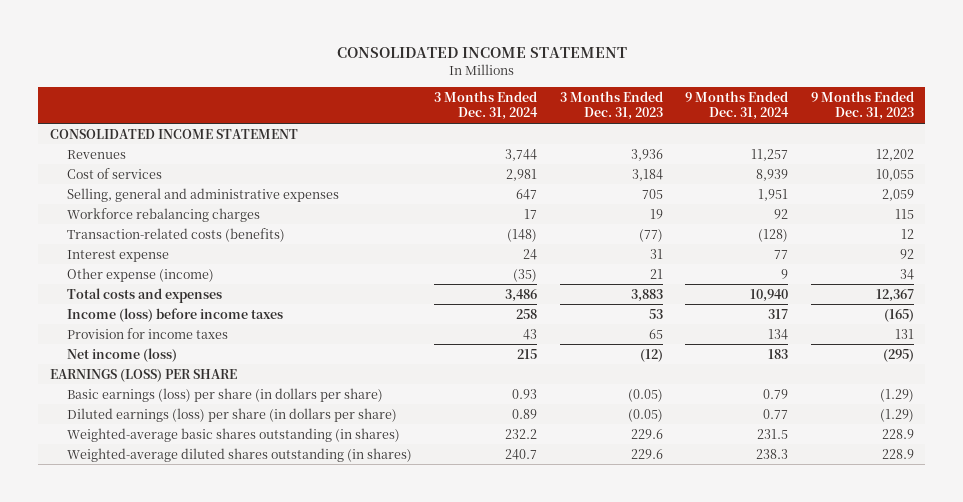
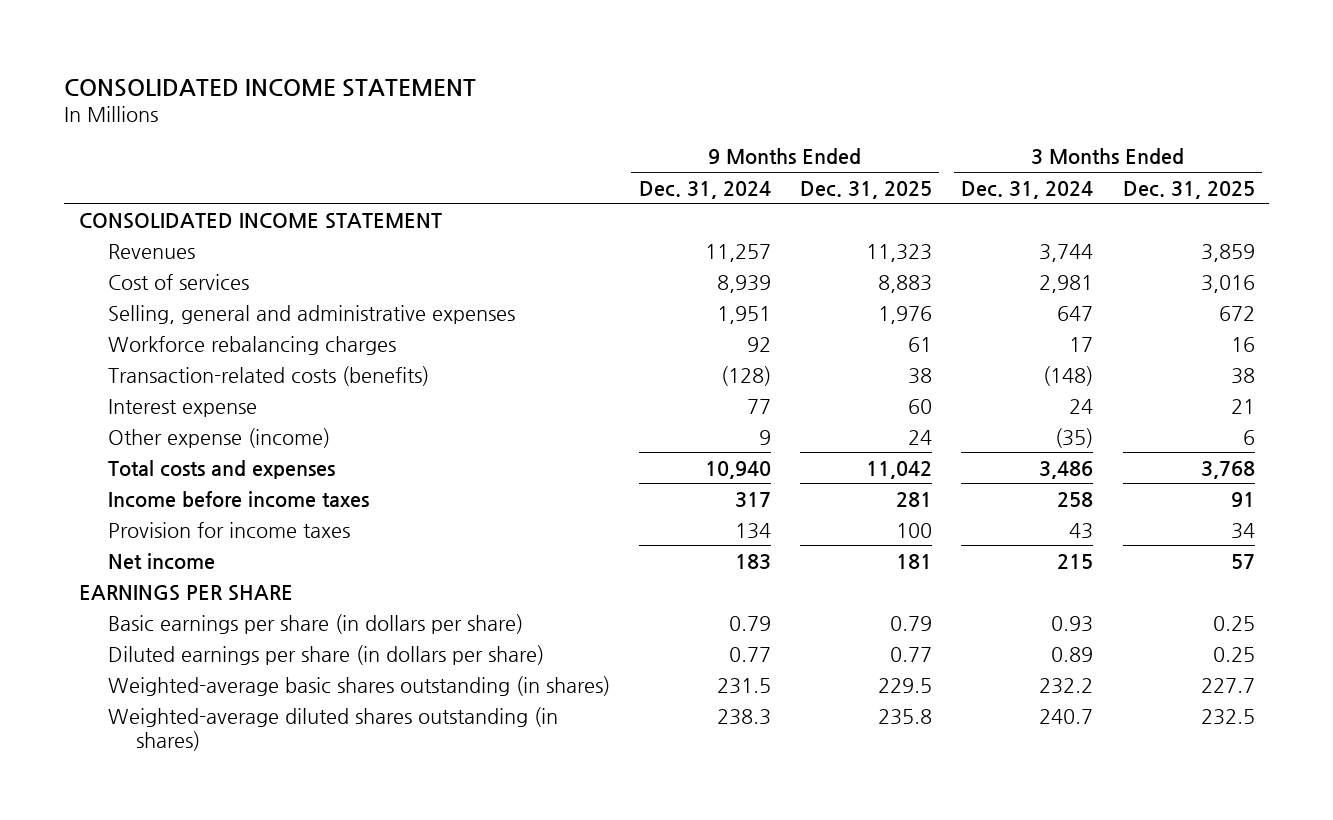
[559,90,663,121] 3 Months Ended Dec. 31, 2023 -> none
[810,90,914,121] 9 Months Ended Dec. 31, 2023 -> none
none -> [800,180,933,199] Dec. 31, 2025
none -> [1122,180,1255,199] Dec. 31, 2025
[66,307,283,322] Income (loss) before income taxes -> [107,490,369,508] Income before income taxes
[66,347,177,362] Net income (loss) -> [107,552,215,570] Net income
[49,368,237,382] EARNINGS (LOSS) PER SHARE -> [78,584,293,601] EARNINGS PER SHARE
[66,387,383,402] Basic earnings (loss) per share (in dollars per share) -> [107,613,523,634] Basic earnings per share (in dollars per share)
[66,407,397,422] Diluted earnings (loss) per share (in dollars per share) -> [107,644,544,665] Diluted earnings per share (in dollars per share)

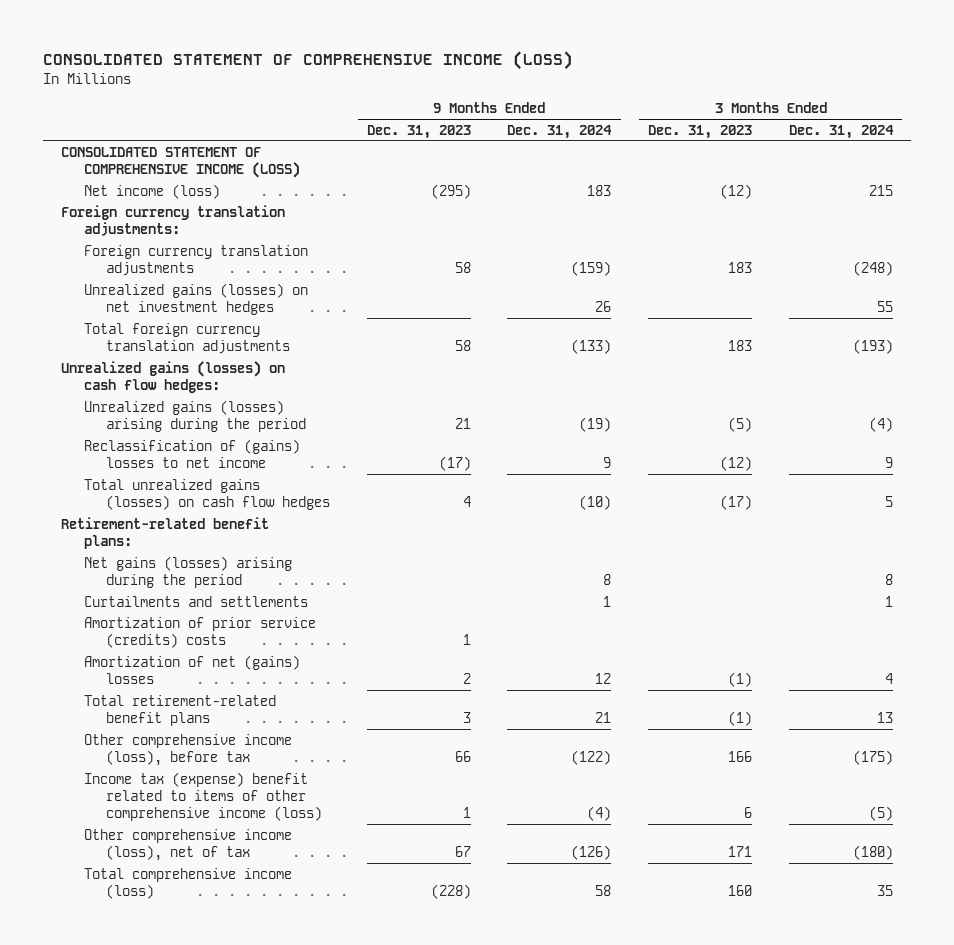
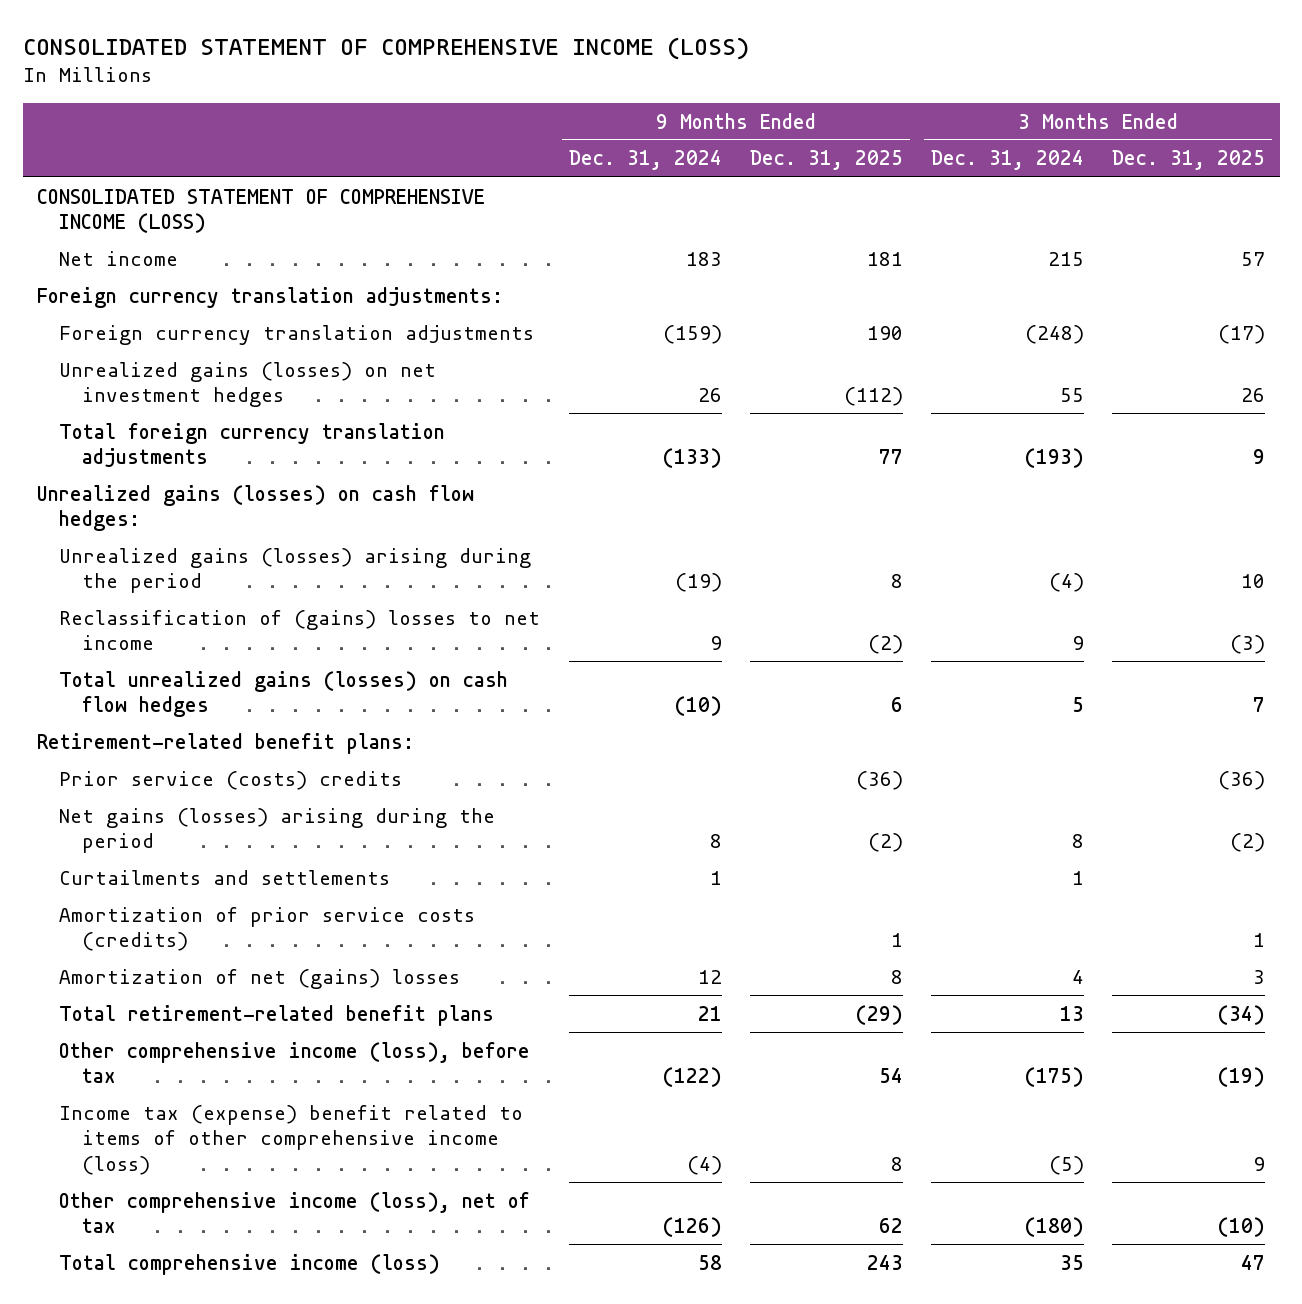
[366,124,471,139] Dec. 31, 2023 -> none
[648,124,753,139] Dec. 31, 2023 -> none
none -> [749,150,903,171] Dec. 31, 2025
none -> [1112,150,1266,171] Dec. 31, 2025
[83,183,220,199] Net income (loss) -> [59,250,179,266] Net income
none -> [59,770,403,790] Prior service (costs) credits
[83,616,316,648] Amortization of prior service (credits) costs -> [59,906,476,952] Amortization of prior service costs (credits)

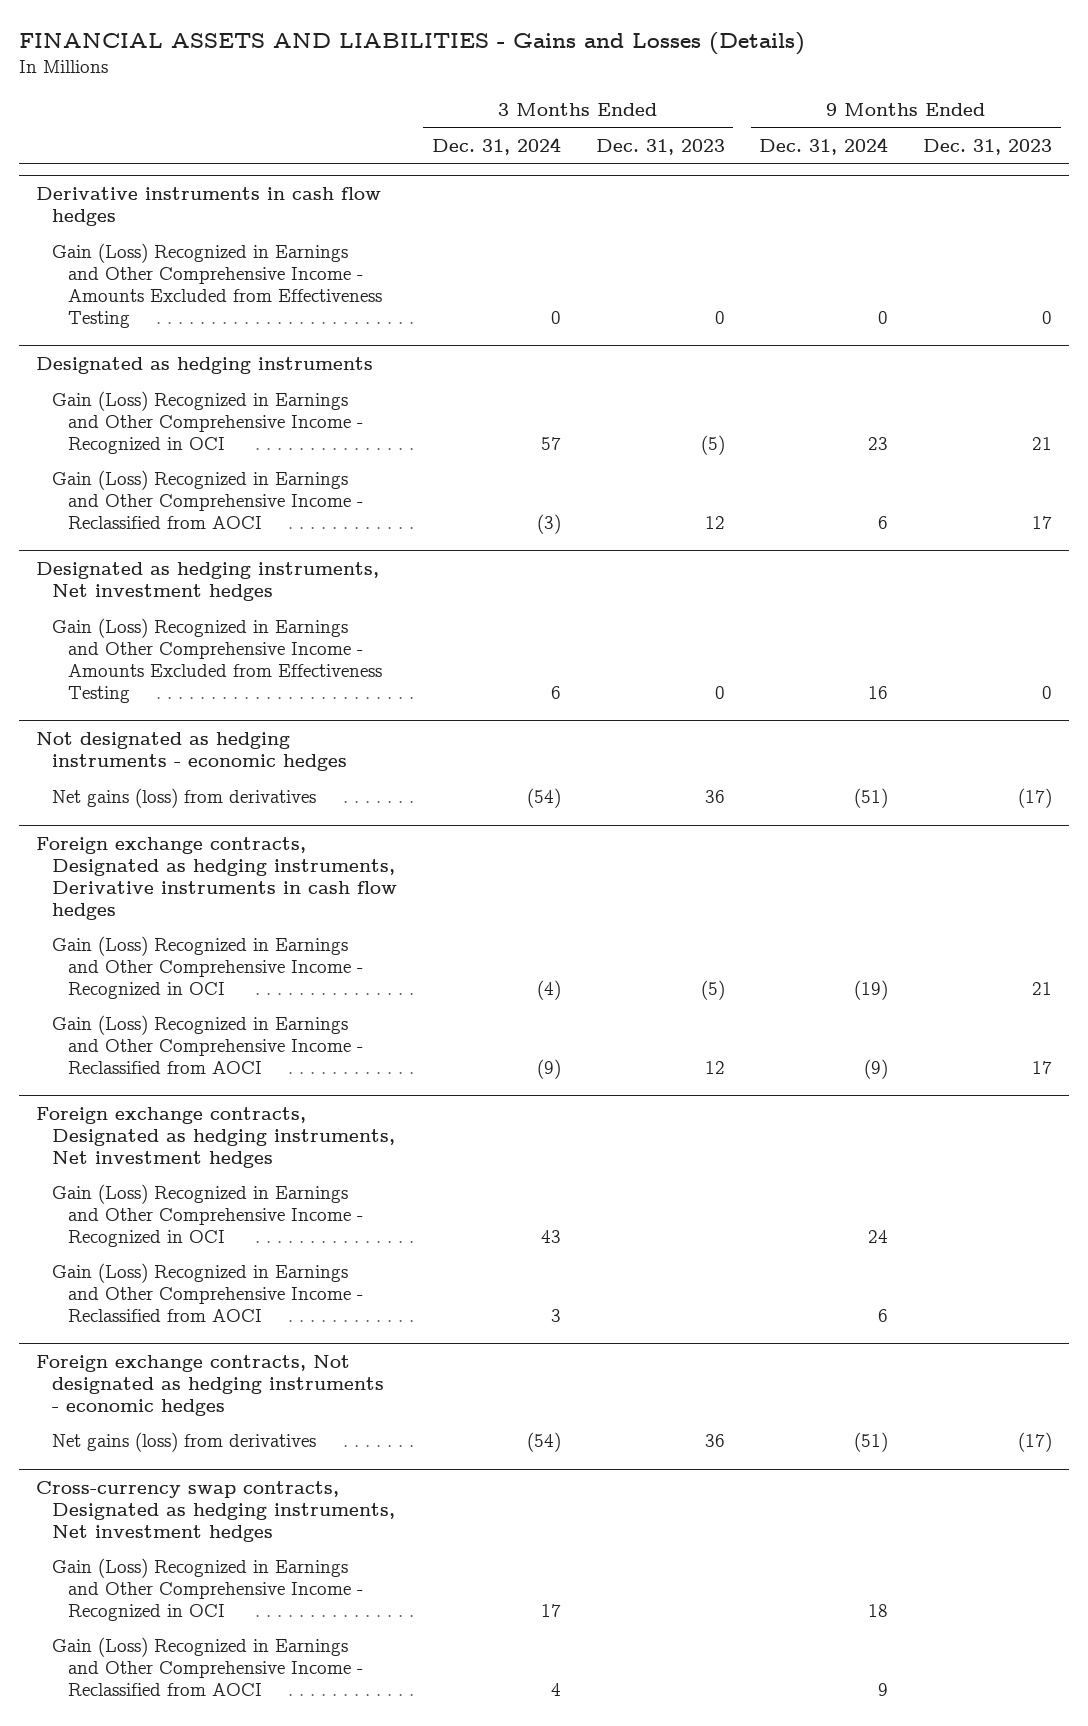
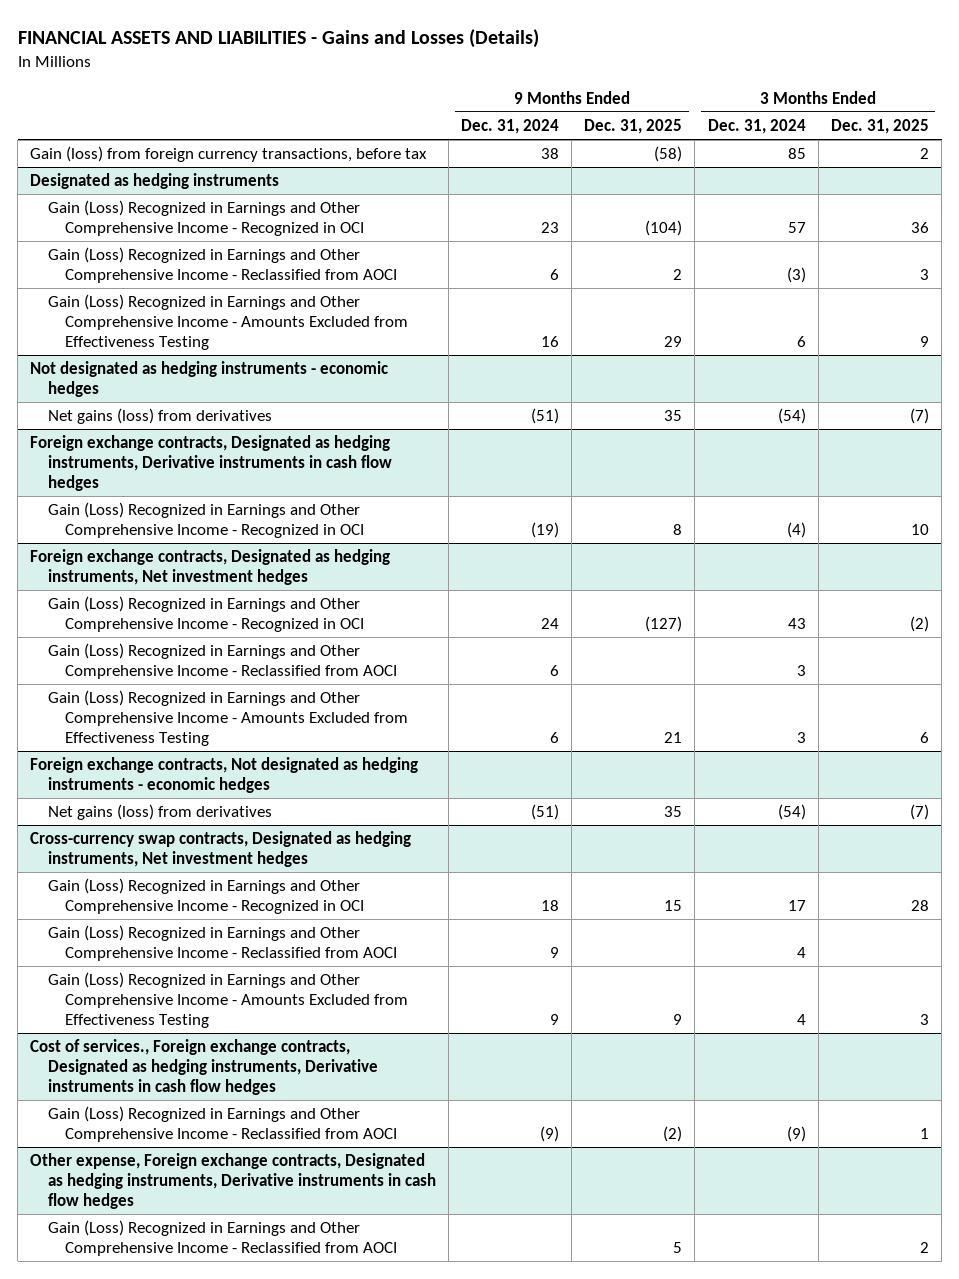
[595,139,725,156] Dec. 31, 2023 -> none
[923,139,1053,156] Dec. 31, 2023 -> none
none -> [584,119,683,135] Dec. 31, 2025
none -> [830,119,929,135] Dec. 31, 2025
[36,187,382,227] Derivative instruments in cash flow hedges -> none
[52,243,382,328] Gain (Loss) Recognized in Earnings and Other Comprehensive Income - Amounts Excluded from Effectiveness Testing -> none
none -> [30,146,428,163] Gain (loss) from foreign currency transactions, before tax
[36,562,380,602] Designated as hedging instruments, Net investment hedges -> none
[52,1015,363,1074] Gain (Loss) Recognized in Earnings and Other Comprehensive Income - Reclassified from AOCI -> none
none -> [47,690,409,747] Gain (Loss) Recognized in Earnings and Other Comprehensive Income - Amounts Excluded from Effectiveness Testing
none -> [47,972,409,1029] Gain (Loss) Recognized in Earnings and Other Comprehensive Income - Amounts Excluded from Effectiveness Testing
none -> [30,1039,378,1096] Cost of services., Foreign exchange contracts, Designated as hedging instruments, Derivative instruments in cash flow hedges
none -> [47,1106,398,1143] Gain (Loss) Recognized in Earnings and Other Comprehensive Income - Reclassified from AOCI
none -> [30,1153,436,1210] Other expense, Foreign exchange contracts, Designated as hedging instruments, Derivative instruments in cash flow hedges
none -> [47,1220,398,1257] Gain (Loss) Recognized in Earnings and Other Comprehensive Income - Reclassified from AOCI

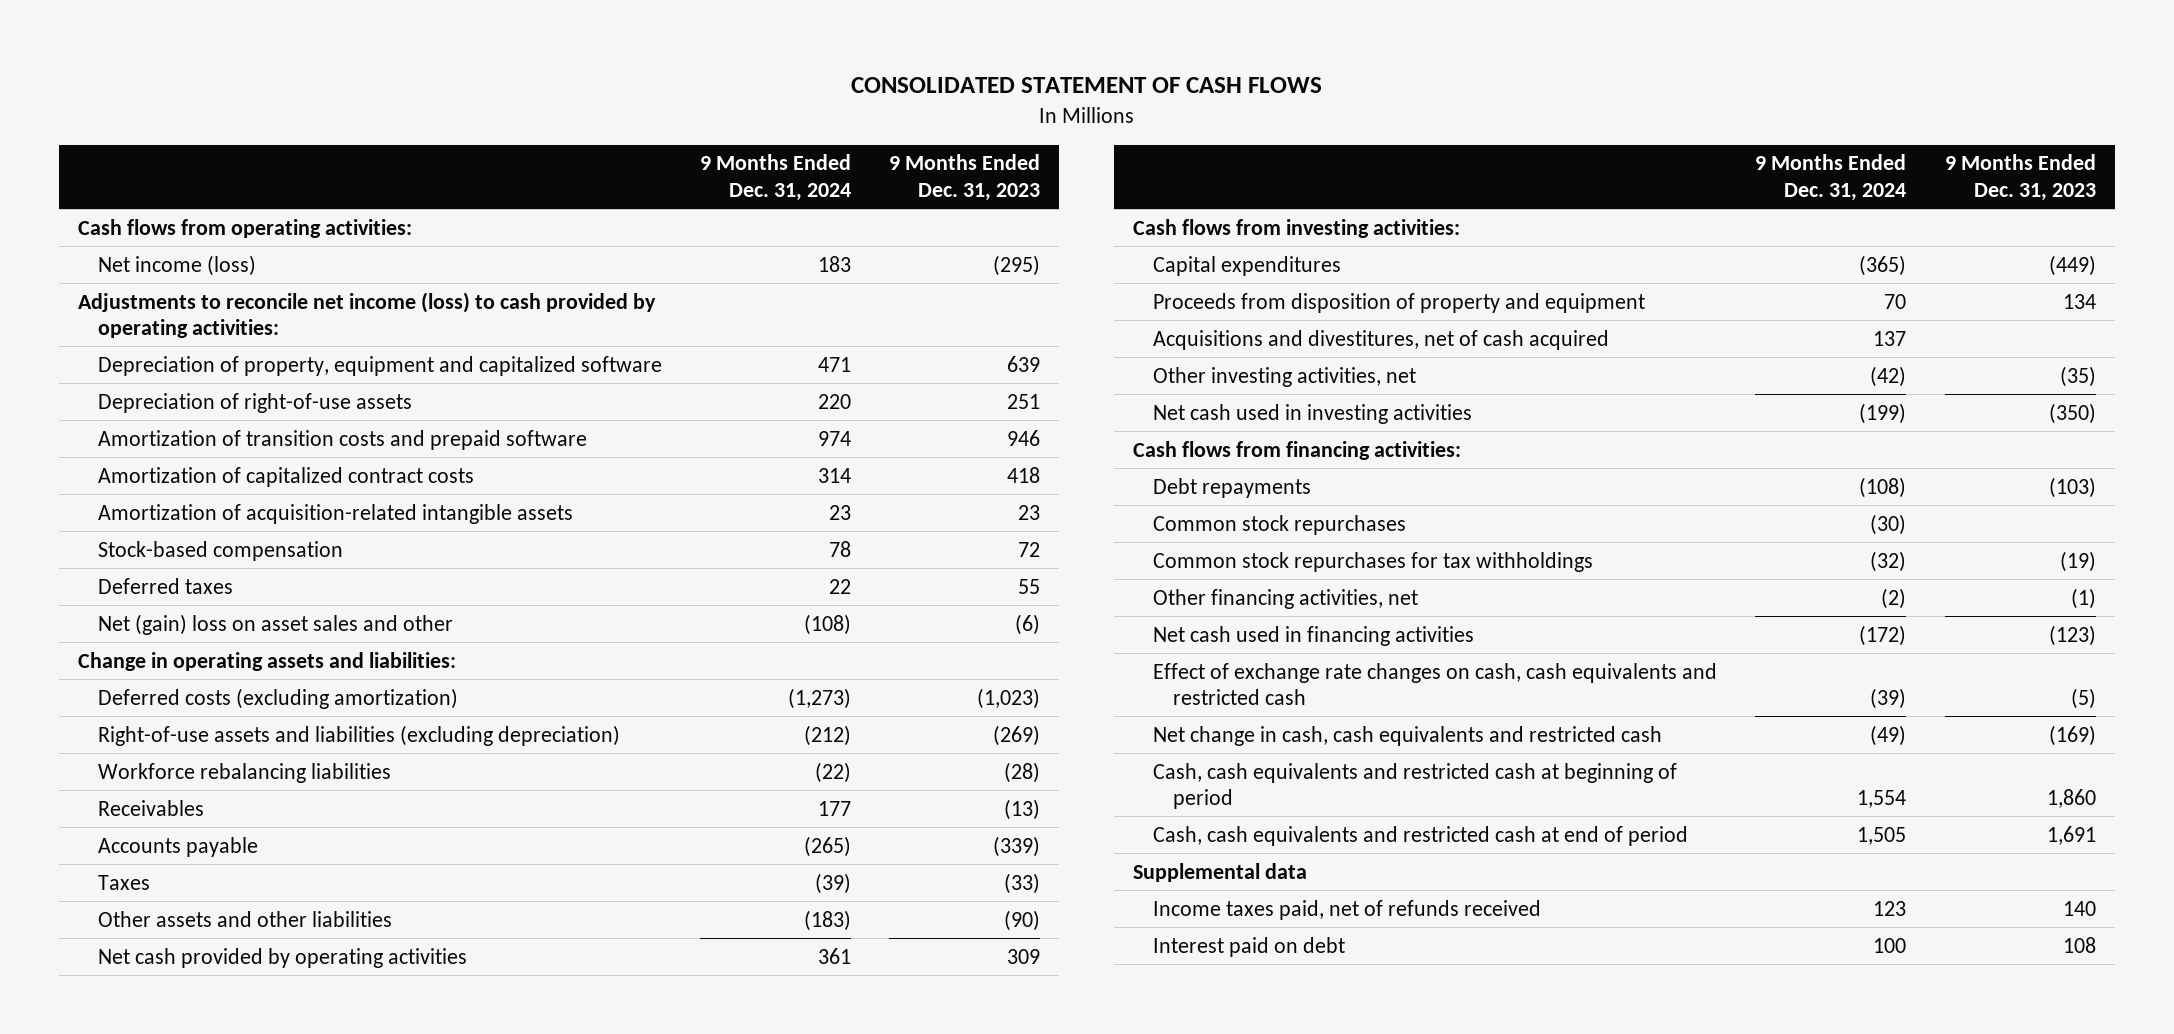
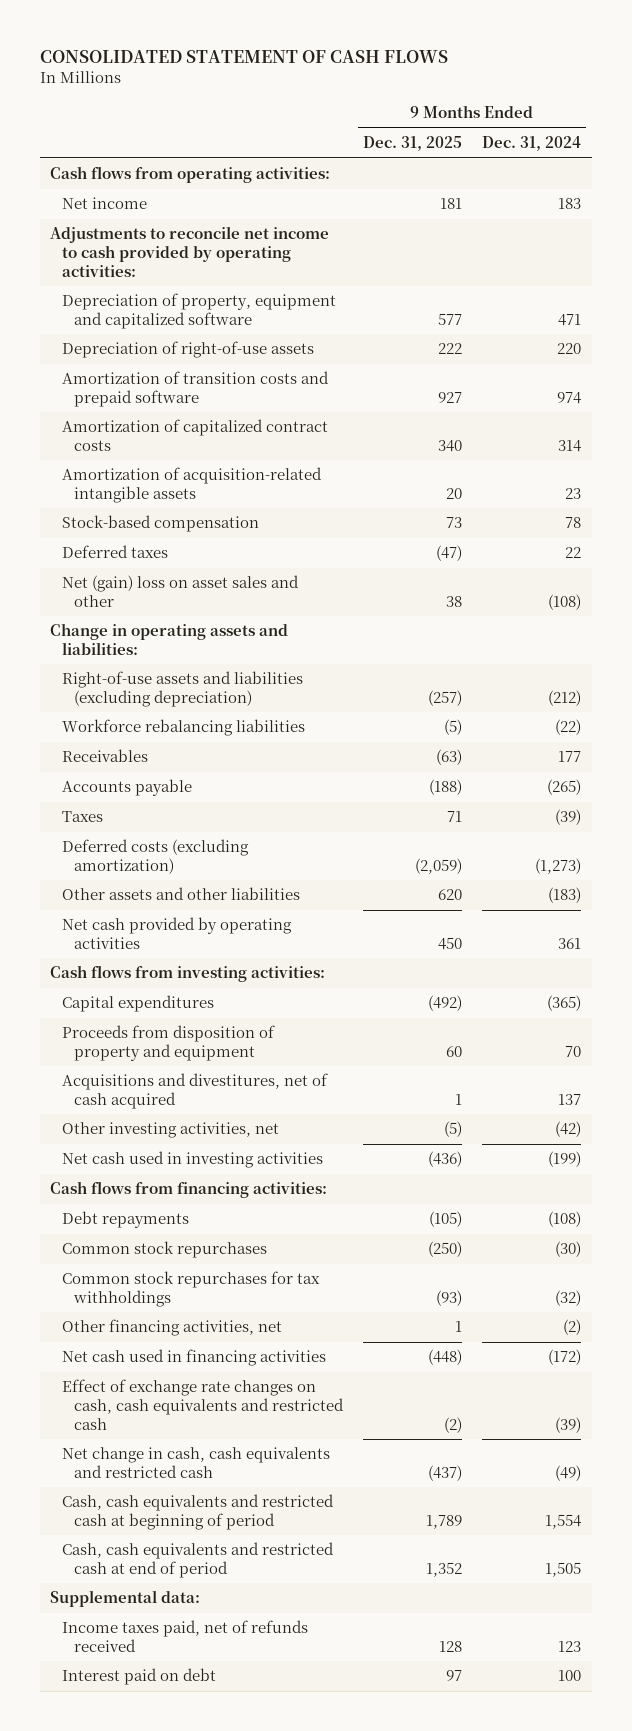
[889,154,1041,201] 9 Months Ended Dec. 31, 2023 -> none
none -> [362,136,462,152] Dec. 31, 2025
[98,254,257,276] Net income (loss) -> [62,197,148,210] Net income
[78,291,657,339] Adjustments to reconcile net income (loss) to cash provided by operating activities: -> [50,226,330,277] Adjustments to reconcile net income to cash provided by operating activities:
[98,687,459,709] Deferred costs (excluding amortization) -> [62,839,250,874] Deferred costs (excluding amortization)
[1133,862,1308,882] Supplemental data -> [50,1590,201,1608] Supplemental data:

